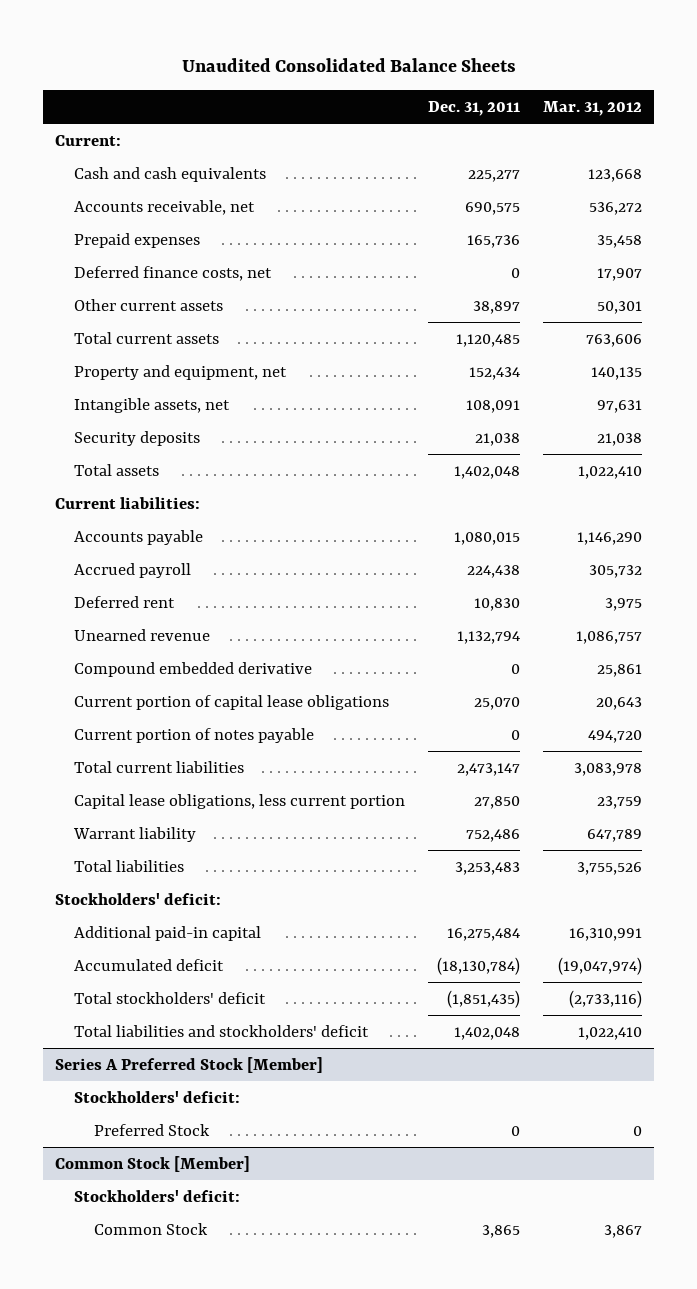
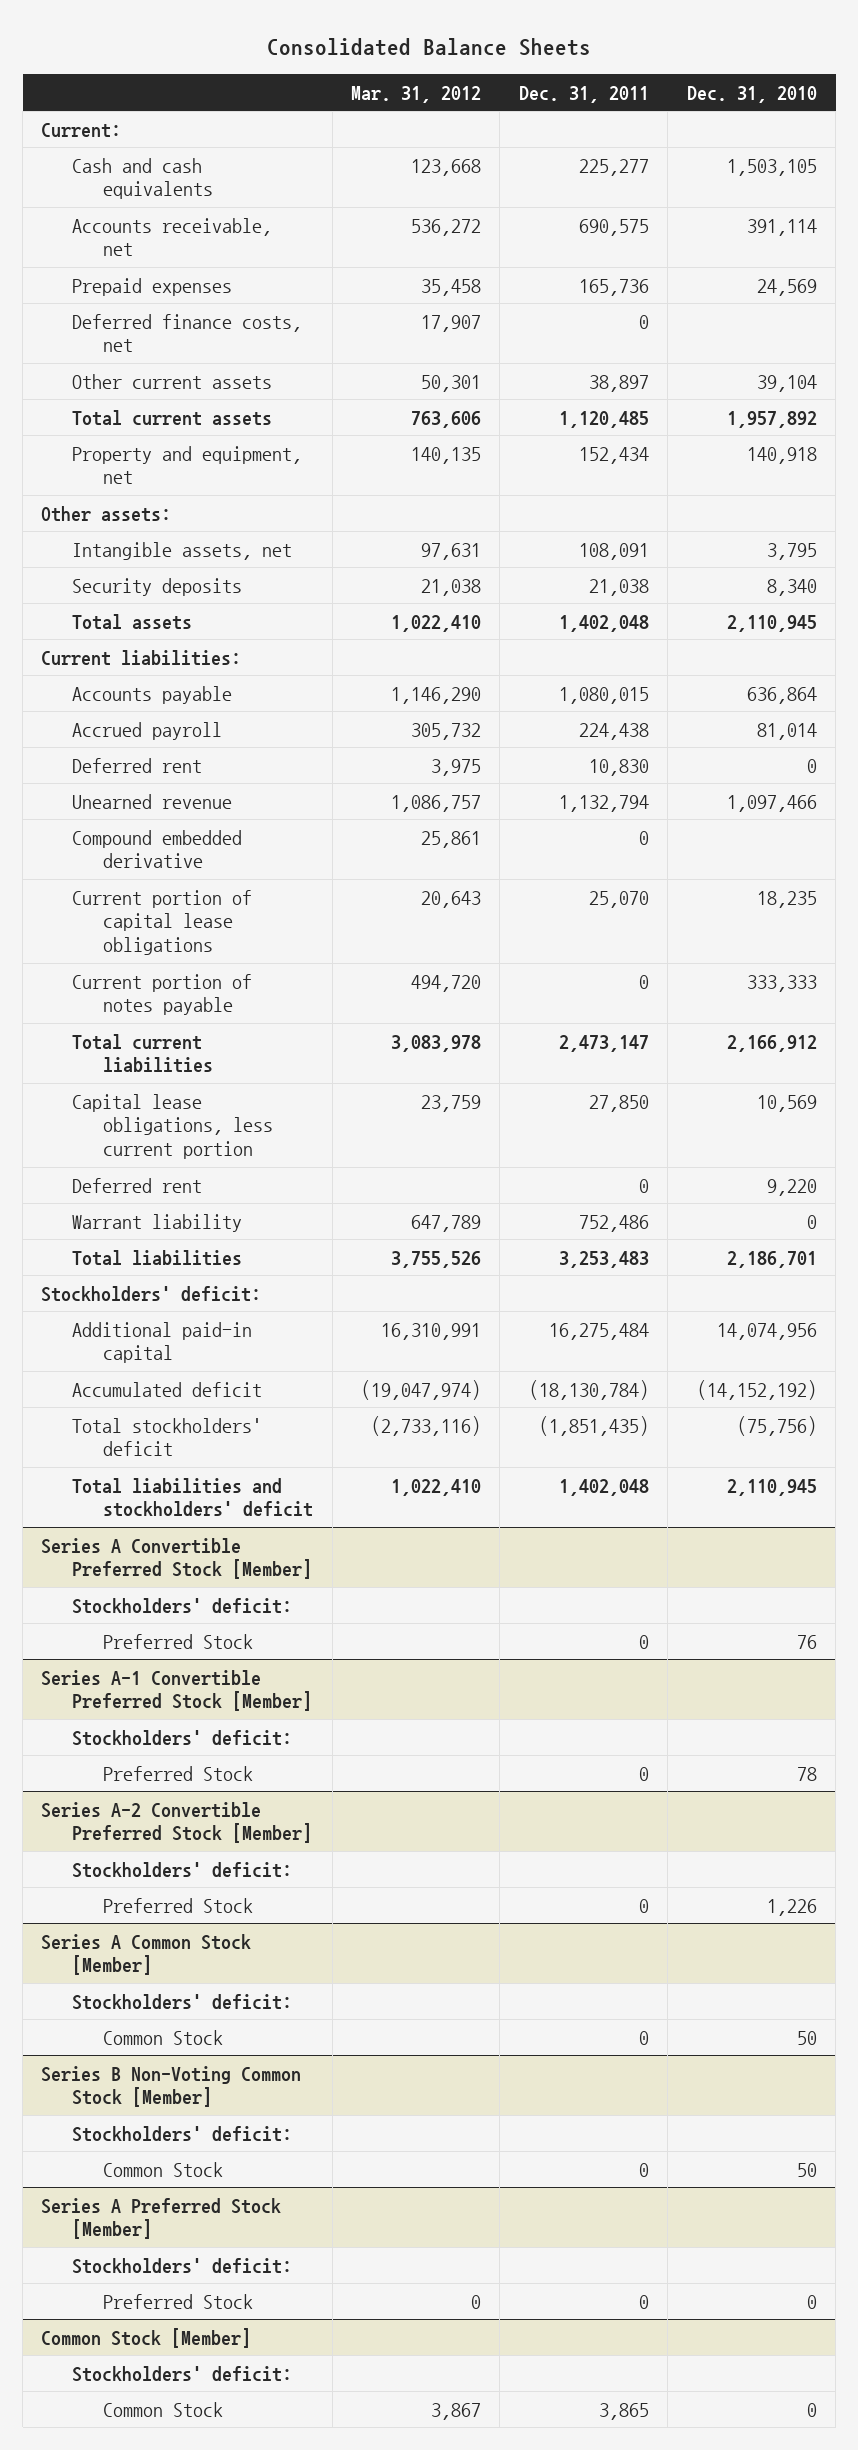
[181,57,516,72] Unaudited Consolidated Balance Sheets -> [267,37,592,56] Consolidated Balance Sheets
none -> [686,85,817,103] Dec. 31, 2010
none -> [41,505,172,522] Other assets:
none -> [72,1177,203,1193] Deferred rent
none -> [41,1537,313,1580] Series A Convertible Preferred Stock [Member]
none -> [72,1597,293,1614] Stockholders' deficit:
none -> [103,1633,254,1649] Preferred Stock
none -> [41,1669,313,1712] Series A-1 Convertible Preferred Stock [Member]
none -> [72,1729,293,1746] Stockholders' deficit:
none -> [103,1765,254,1781] Preferred Stock
none -> [41,1801,313,1844] Series A-2 Convertible Preferred Stock [Member]
none -> [72,1861,293,1878] Stockholders' deficit:
none -> [103,1897,254,1913] Preferred Stock
none -> [41,1933,252,1976] Series A Common Stock [Member]
none -> [72,1993,293,2010] Stockholders' deficit:
none -> [103,2029,224,2045] Common Stock
none -> [41,2065,302,2108] Series B Non-Voting Common Stock [Member]
none -> [72,2125,293,2142] Stockholders' deficit:
none -> [103,2161,224,2177] Common Stock

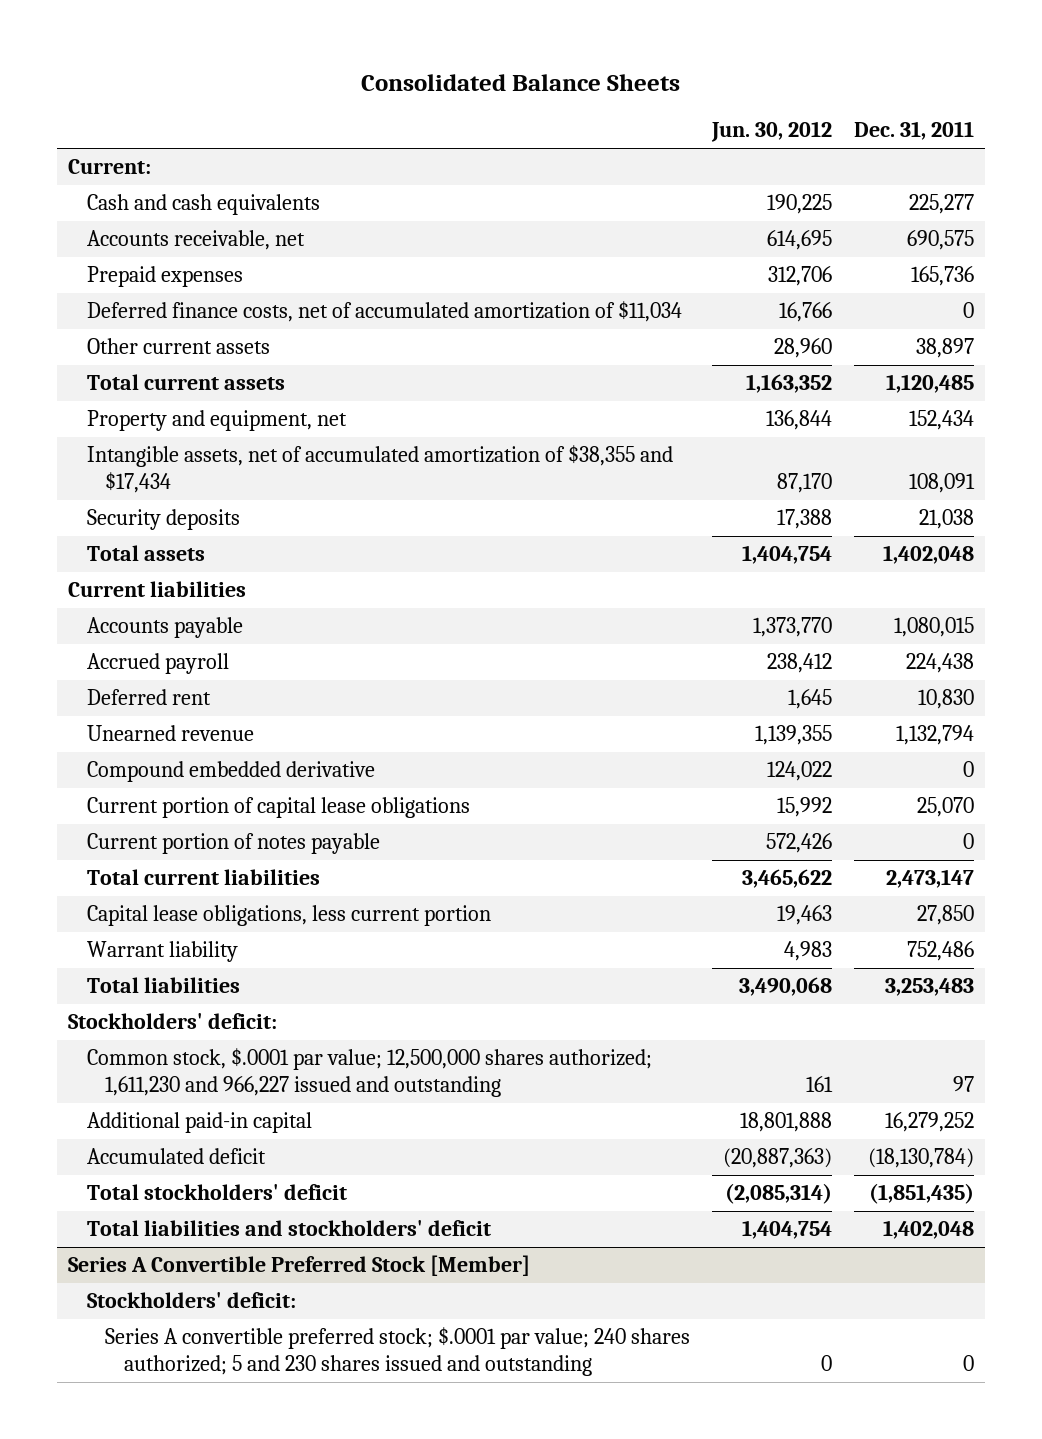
[350,85,481,103] Mar. 31, 2012 -> none
[686,85,817,103] Dec. 31, 2010 -> none
none -> [710,121,832,143] Jun. 30, 2012
[72,313,303,353] Deferred finance costs, net -> [86,301,682,323] Deferred finance costs, net of accumulated amortization of $11,034
[41,505,172,522] Other assets: -> none
[72,541,293,560] Intangible assets, net -> [86,445,673,494] Intangible assets, net of accumulated amortization of $38,355 and $17,434
[41,649,242,666] Current liabilities: -> [68,581,247,598] Current liabilities
[72,1177,203,1193] Deferred rent -> none
none -> [86,1048,652,1098] Common stock, $.0001 par value; 12,500,000 shares authorized; 1,611,230 and 966,227 issued and outstanding
[548,1322,649,1340] 16,275,484 -> [884,1112,974,1133] 16,279,252
[41,1669,313,1712] Series A-1 Convertible Preferred Stock [Member] -> none
[72,1729,293,1746] Stockholders' deficit: -> none
[103,1765,254,1781] Preferred Stock -> none
[41,1801,313,1844] Series A-2 Convertible Preferred Stock [Member] -> none
[72,1861,293,1878] Stockholders' deficit: -> none
[103,1897,254,1913] Preferred Stock -> none
[41,1933,252,1976] Series A Common Stock [Member] -> none
[72,1993,293,2010] Stockholders' deficit: -> none
[103,2029,224,2045] Common Stock -> none
[41,2065,302,2108] Series B Non-Voting Common Stock [Member] -> none
[72,2125,293,2142] Stockholders' deficit: -> none
[103,2161,224,2177] Common Stock -> none
[41,2197,282,2240] Series A Preferred Stock [Member] -> none
[72,2257,293,2274] Stockholders' deficit: -> none
[103,2293,254,2309] Preferred Stock -> none
[41,2327,252,2348] Common Stock [Member] -> none
[72,2365,293,2382] Stockholders' deficit: -> none
[103,2401,224,2417] Common Stock -> none
[103,1633,254,1649] Preferred Stock -> [105,1327,691,1377] Series A convertible preferred stock; $.0001 par value; 240 shares authorized; 5 and 230 shares issued and outstanding

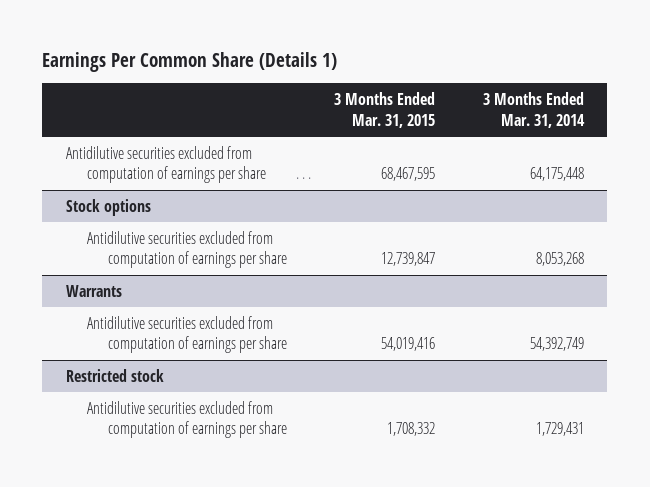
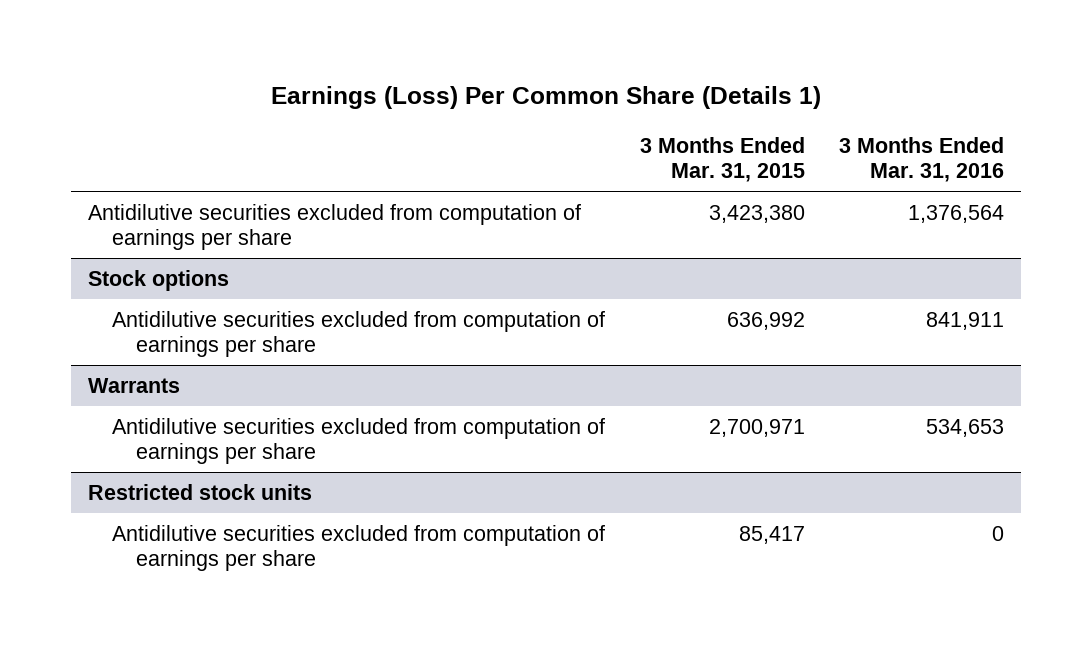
[42,52,338,73] Earnings Per Common Share (Details 1) -> [271,86,822,110] Earnings (Loss) Per Common Share (Details 1)
[482,91,585,128] 3 Months Ended Mar. 31, 2014 -> none
none -> [838,137,1004,183] 3 Months Ended Mar. 31, 2016
[381,167,436,182] 68,467,595 -> [708,204,805,223] 3,423,380
[381,252,436,267] 12,739,847 -> [726,311,805,330] 636,992
[381,337,436,352] 54,019,416 -> [708,418,805,437] 2,700,971
[66,368,165,382] Restricted stock -> [88,483,313,500] Restricted stock units
[387,422,436,437] 1,708,332 -> [738,525,805,544] 85,417

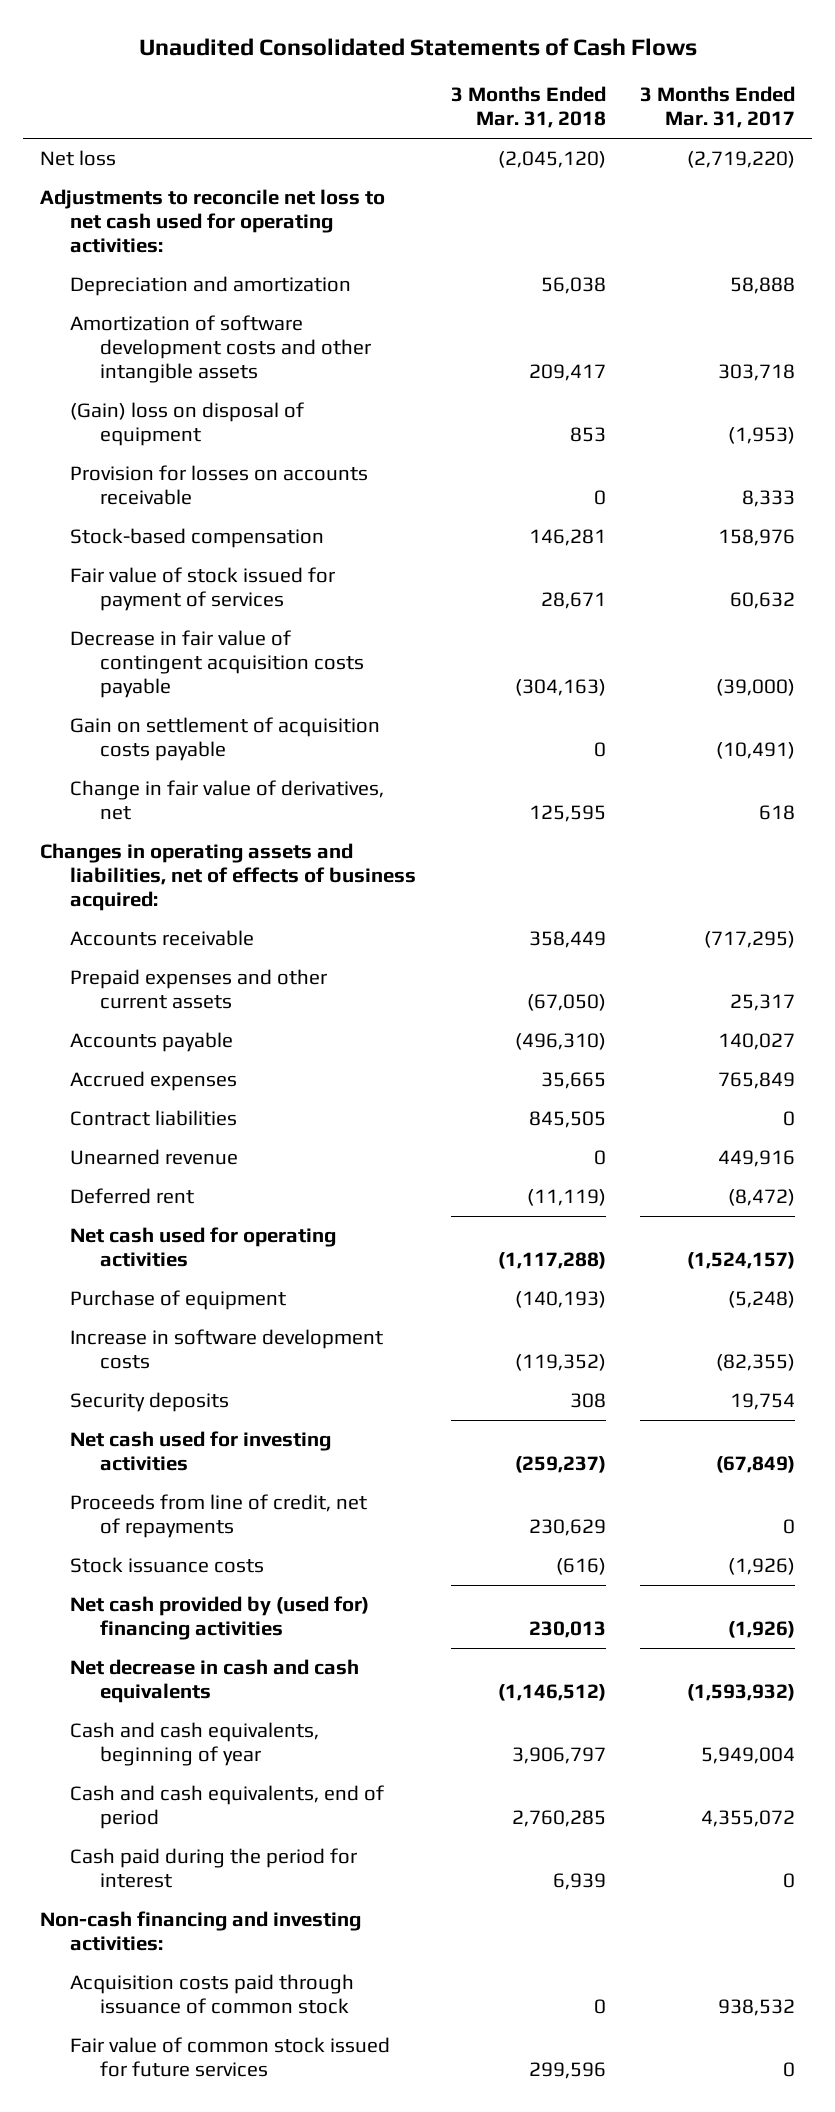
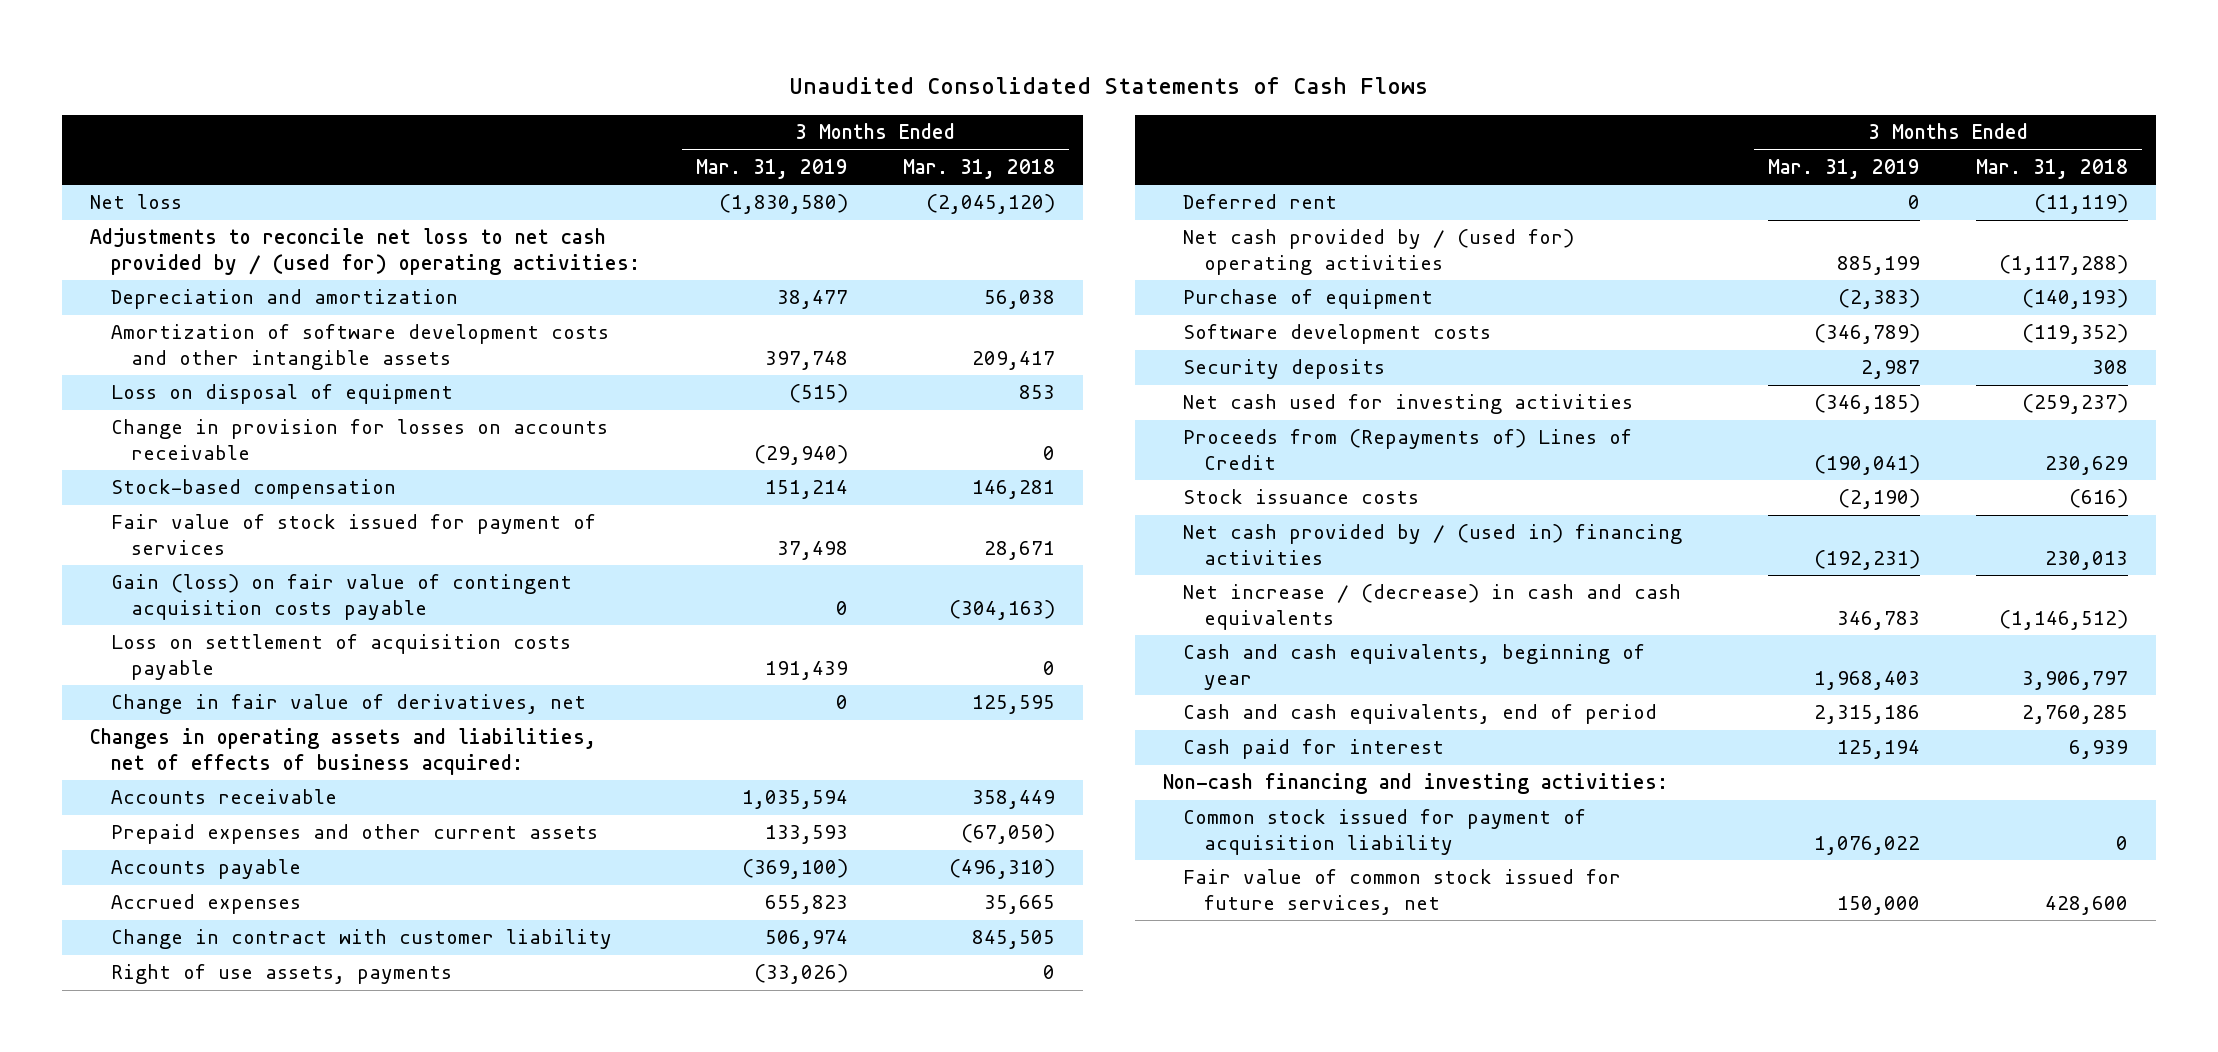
[639,86,795,129] 3 Months Ended Mar. 31, 2017 -> none
none -> [695,158,848,179] Mar. 31, 2019
[40,189,386,253] Adjustments to reconcile net loss to net cash used for operating activities: -> [90,228,640,276] Adjustments to reconcile net loss to net cash provided by / (used for) operating activities:
[70,402,305,446] (Gain) loss on disposal of equipment -> [110,384,453,405] Loss on disposal of equipment
[70,465,369,505] Provision for losses on accounts receivable -> [110,419,608,461] Change in provision for losses on accounts receivable
[70,630,365,698] Decrease in fair value of contingent acquisition costs payable -> [110,574,572,621] Gain (loss) on fair value of contingent acquisition costs payable
[70,717,381,761] Gain on settlement of acquisition costs payable -> [110,634,571,681] Loss on settlement of acquisition costs payable
[70,1149,239,1166] Unearned revenue -> none
[70,1110,238,1127] Contract liabilities -> [110,929,612,950] Change in contract with customer liability
none -> [110,964,452,985] Right of use assets, payments
[70,1227,337,1267] Net cash used for operating activities -> [1183,229,1575,276] Net cash provided by / (used for) operating activities
[70,1329,384,1369] Increase in software development costs -> [1183,324,1492,345] Software development costs
[70,1494,368,1538] Proceeds from line of credit, net of repayments -> [1183,429,1633,471] Proceeds from (Repayments of) Lines of Credit
[70,1596,370,1640] Net cash provided by (used for) financing activities -> [1183,524,1683,566] Net cash provided by / (used in) financing activities
[70,1659,360,1703] Net decrease in cash and cash equivalents -> [1183,584,1682,631] Net increase / (decrease) in cash and cash equivalents
[70,1848,358,1888] Cash paid during the period for interest -> [1183,739,1445,760] Cash paid for interest
[70,1974,355,2014] Acquisition costs paid through issuance of common stock -> [1183,809,1587,856] Common stock issued for payment of acquisition liability
[70,2037,391,2077] Fair value of common stock issued for future services -> [1183,869,1622,916] Fair value of common stock issued for future services, net
[528,2061,606,2079] 299,596 -> [2044,896,2128,916] 428,600

